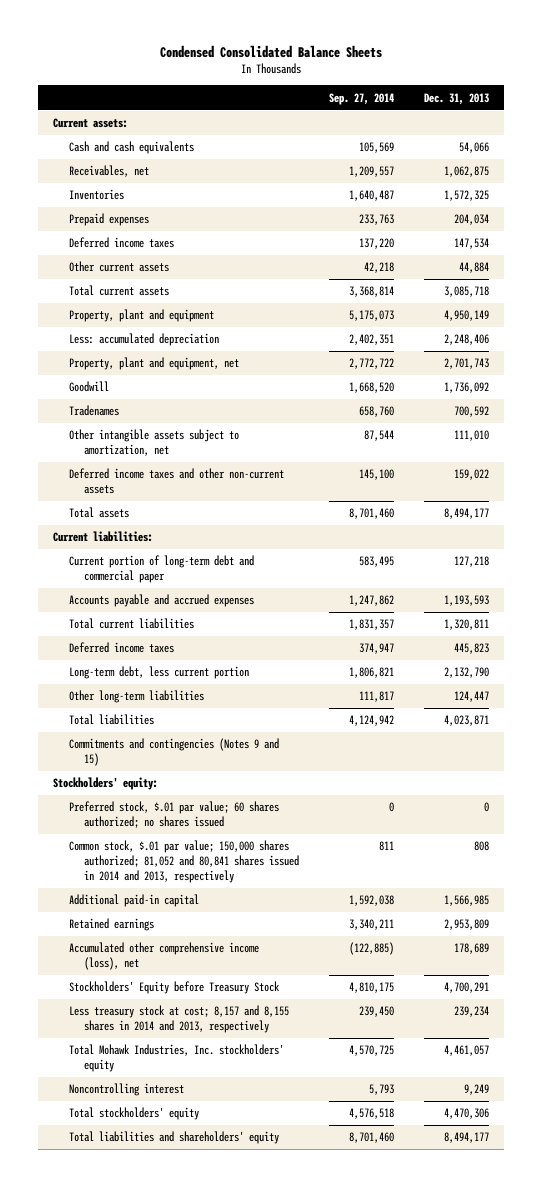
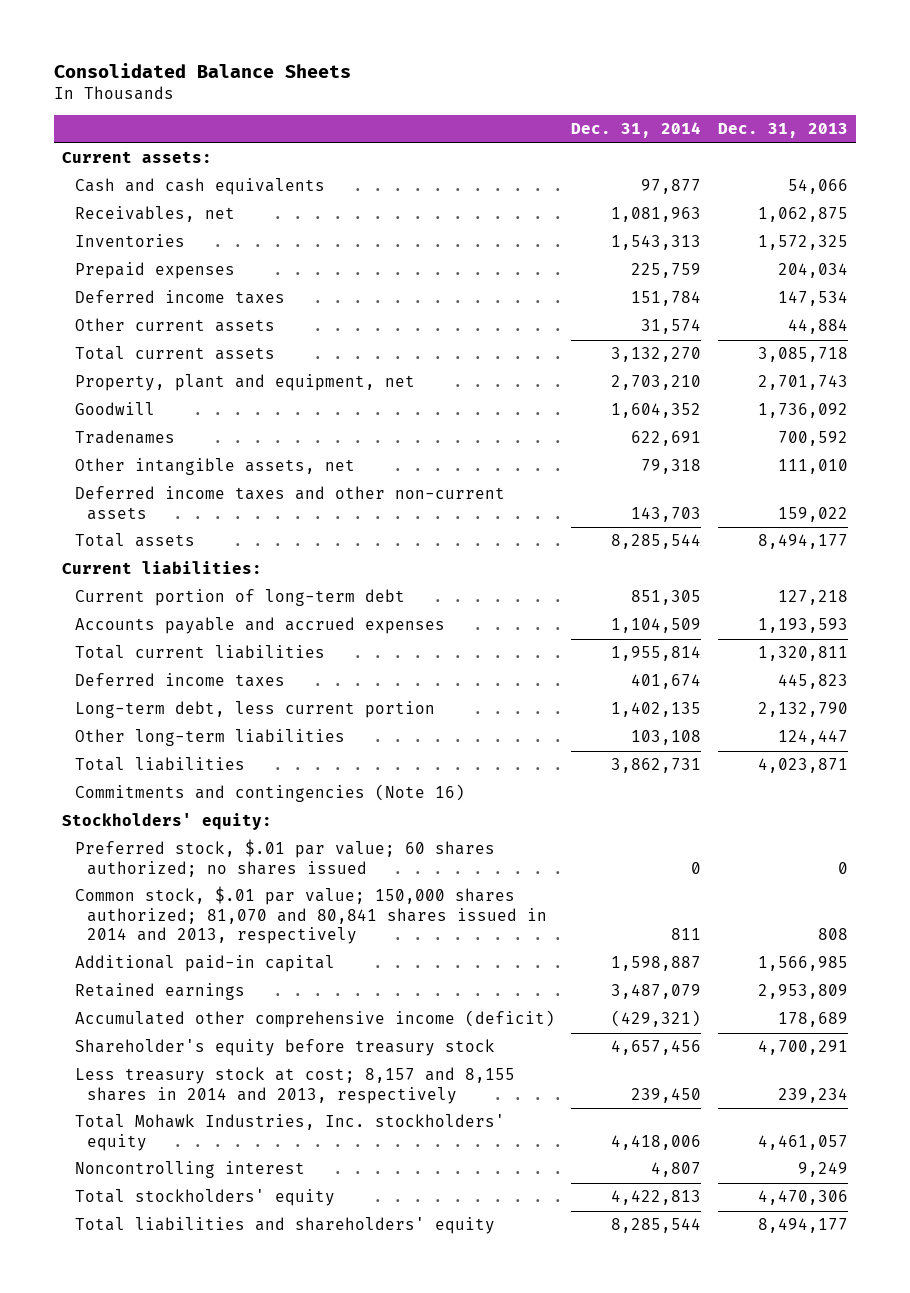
[159,44,382,58] Condensed Consolidated Balance Sheets -> [54,63,352,79] Consolidated Balance Sheets
[329,92,395,105] Sep. 27, 2014 -> none
none -> [571,122,702,139] Dec. 31, 2014
[68,309,214,323] Property, plant and equipment -> none
[68,333,219,347] Less: accumulated depreciation -> none
[68,429,239,457] Other intangible assets subject to amortization, net -> [74,458,355,476] Other intangible assets, net
[68,555,254,584] Current portion of long-term debt and commercial paper -> [74,589,405,607] Current portion of long-term debt
[68,738,279,767] Commitments and contingencies (Notes 9 and 15) -> [74,784,465,803] Commitments and contingencies (Note 16)
[68,840,300,884] Common stock, $.01 par value; 150,000 shares authorized; 81,052 and 80,841 shares issued in 2014 and 2013, respectively -> [74,886,548,945] Common stock, $.01 par value; 150,000 shares authorized; 81,070 and 80,841 shares issued in 2014 and 2013, respectively
[68,942,259,971] Accumulated other comprehensive income (loss), net -> [74,1010,555,1029] Accumulated other comprehensive income (deficit)
[68,981,280,995] Stockholders' Equity before Treasury Stock -> [74,1039,495,1057] Shareholder's equity before treasury stock

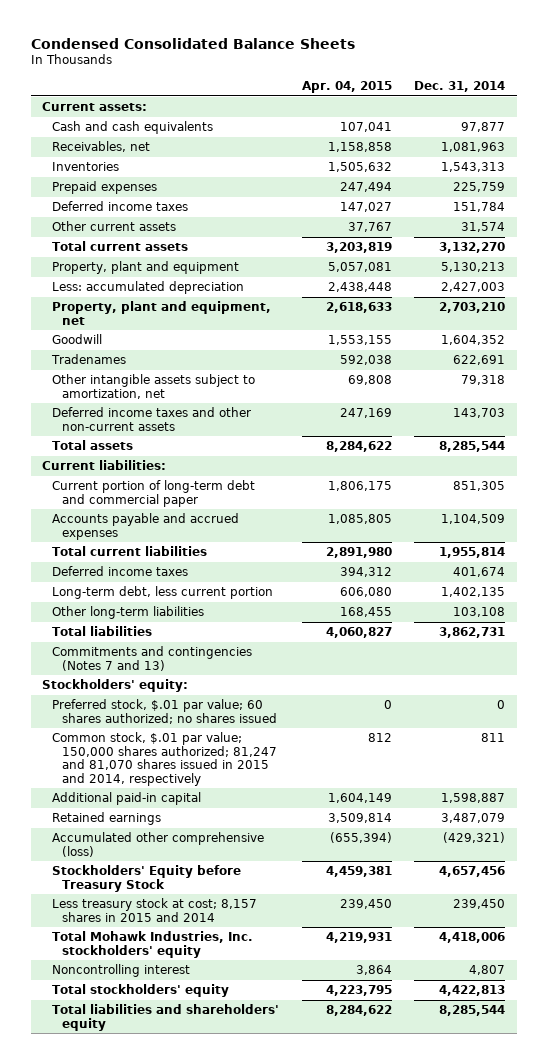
[54,63,352,79] Consolidated Balance Sheets -> [30,37,355,49] Condensed Consolidated Balance Sheets
[717,123,848,139] Dec. 31, 2013 -> none
none -> [301,81,392,94] Apr. 04, 2015
none -> [52,261,240,275] Property, plant and equipment
none -> [52,281,245,295] Less: accumulated depreciation
[74,458,355,476] Other intangible assets, net -> [52,374,256,399] Other intangible assets subject to amortization, net
[74,589,405,607] Current portion of long-term debt -> [52,480,256,507] Current portion of long-term debt and commercial paper
[74,784,465,803] Commitments and contingencies (Note 16) -> [52,646,253,671] Commitments and contingencies (Notes 7 and 13)
[74,886,548,945] Common stock, $.01 par value; 150,000 shares authorized; 81,070 and 80,841 shares issued in 2014 and 2013, respectively -> [52,732,278,786] Common stock, $.01 par value; 150,000 shares authorized; 81,247 and 81,070 shares issued in 2015 and 2014, respectively
[74,1010,555,1029] Accumulated other comprehensive income (deficit) -> [52,832,265,857] Accumulated other comprehensive (loss)
[74,1039,495,1057] Shareholder's equity before treasury stock -> [52,865,242,892] Stockholders' Equity before Treasury Stock
[74,1067,515,1104] Less treasury stock at cost; 8,157 and 8,155 shares in 2014 and 2013, respectively -> [52,898,258,922] Less treasury stock at cost; 8,157 shares in 2015 and 2014

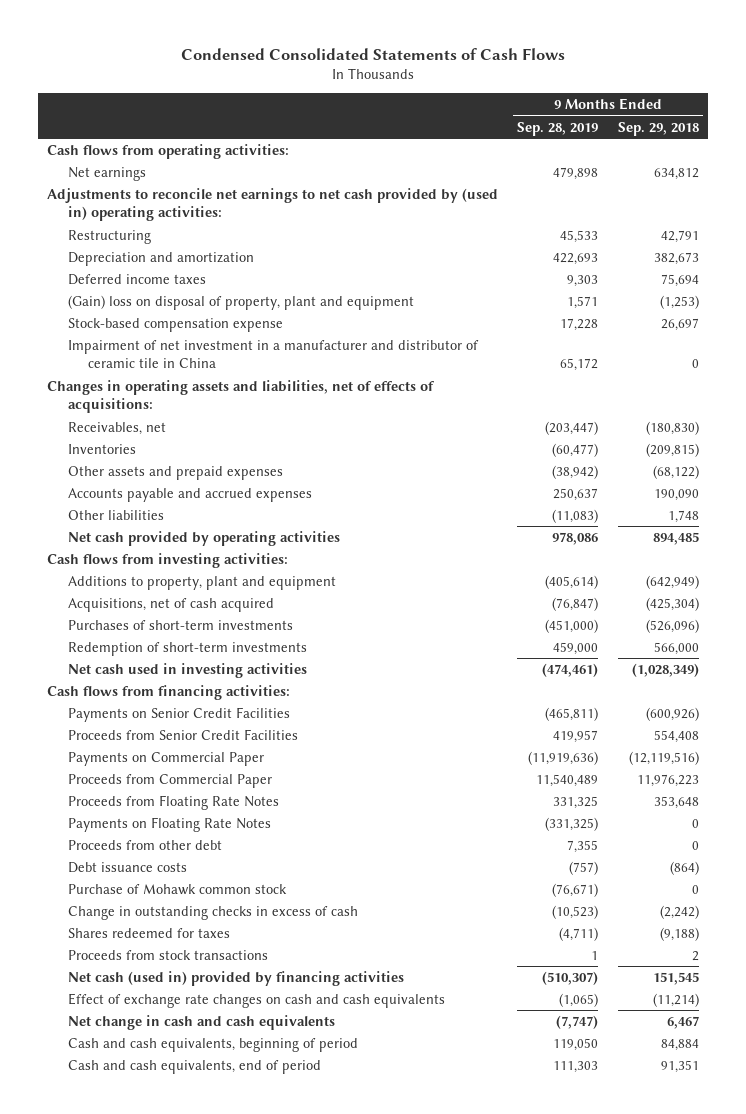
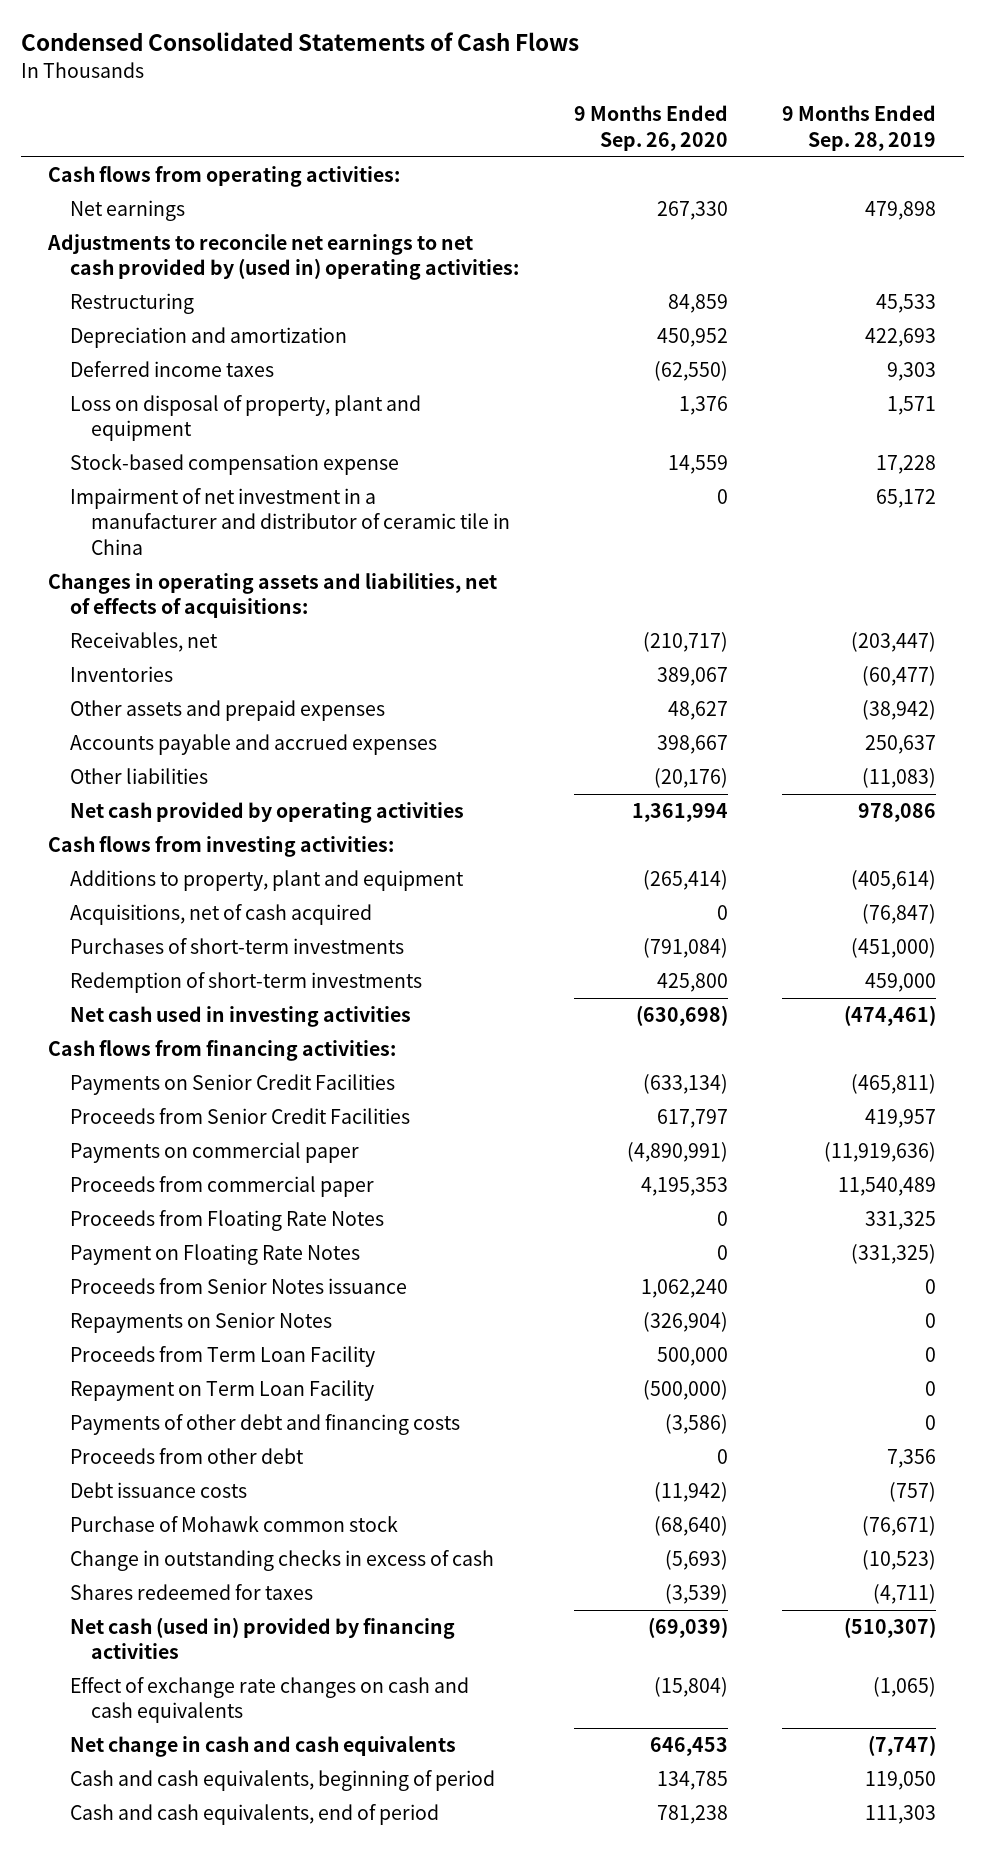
[617,121,699,136] Sep. 29, 2018 -> none
none -> [573,105,728,151] 9 Months Ended Sep. 26, 2020
[67,294,414,310] (Gain) loss on disposal of property, plant and equipment -> [69,395,421,442] Loss on disposal of property, plant and equipment
[67,751,264,766] Payments on Commercial Paper -> [69,1142,359,1164] Payments on commercial paper
[67,773,272,788] Proceeds from Commercial Paper -> [69,1176,374,1198] Proceeds from commercial paper
none -> [69,1244,360,1266] Payment on Floating Rate Notes
none -> [69,1278,407,1295] Proceeds from Senior Notes issuance
[67,816,271,832] Payments on Floating Rate Notes -> [69,1312,332,1334] Repayments on Senior Notes
[545,816,599,831] (331,325) -> [925,1313,937,1329] 0
none -> [69,1346,375,1368] Proceeds from Term Loan Facility
none -> [69,1380,374,1402] Repayment on Term Loan Facility
none -> [69,1414,460,1436] Payments of other debt and financing costs
[567,839,599,853] 7,355 -> [887,1449,937,1469] 7,356
[67,949,268,960] Proceeds from stock transactions -> none

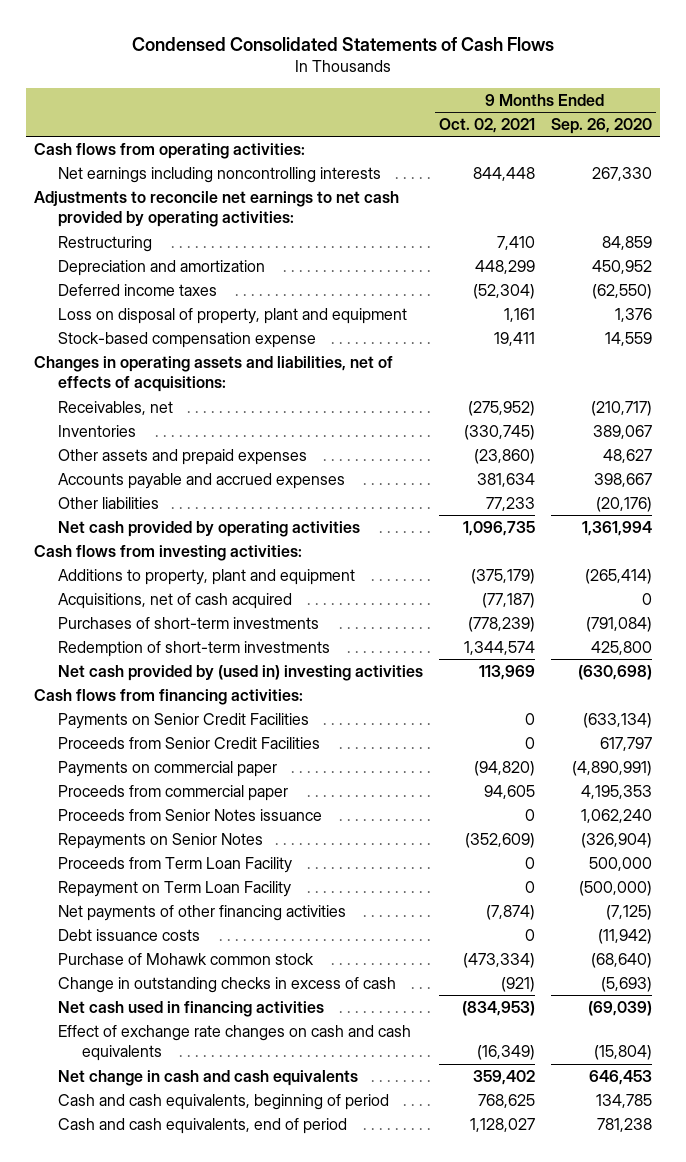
[782,105,937,151] 9 Months Ended Sep. 28, 2019 -> none
none -> [438,118,535,134] Oct. 02, 2021
[69,200,185,222] Net earnings -> [57,166,381,183] Net earnings including noncontrolling interests
[47,234,519,281] Adjustments to reconcile net earnings to net cash provided by (used in) operating activities: -> [34,190,400,228] Adjustments to reconcile net earnings to net cash provided by operating activities:
[69,488,511,555] Impairment of net investment in a manufacturer and distributor of ceramic tile in China -> none
[69,1006,411,1028] Net cash used in investing activities -> [57,664,423,681] Net cash provided by (used in) investing activities
[69,1210,384,1232] Proceeds from Floating Rate Notes -> none
[69,1244,360,1266] Payment on Floating Rate Notes -> none
[69,1414,460,1436] Payments of other debt and financing costs -> none
[69,1448,304,1465] Proceeds from other debt -> none
none -> [57,904,346,921] Net payments of other financing activities
[69,1584,313,1601] Shares redeemed for taxes -> none
[69,1617,455,1660] Net cash (used in) provided by financing activities -> [57,1000,324,1017] Net cash used in financing activities

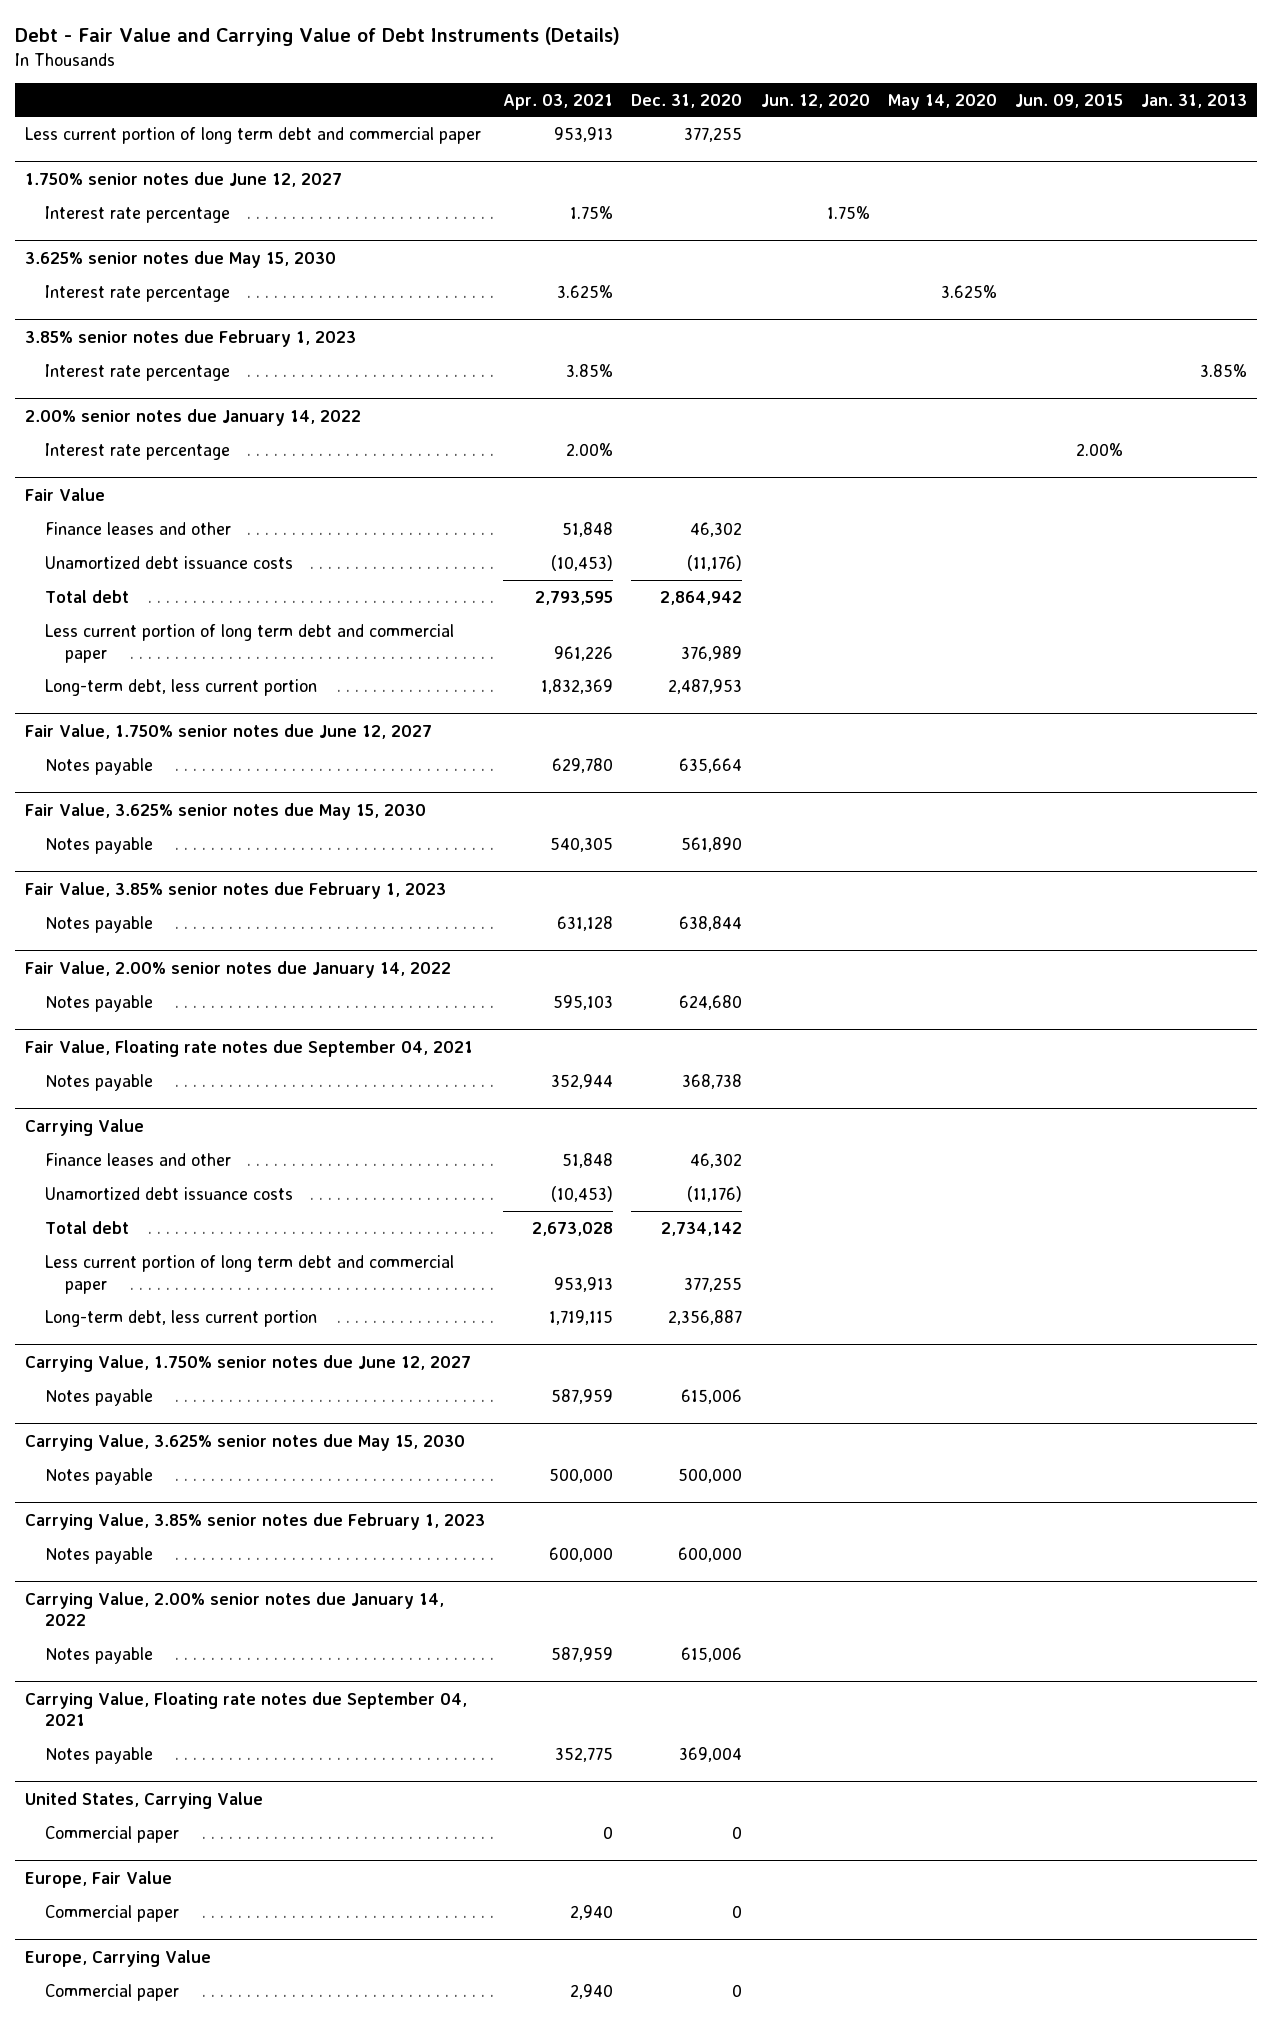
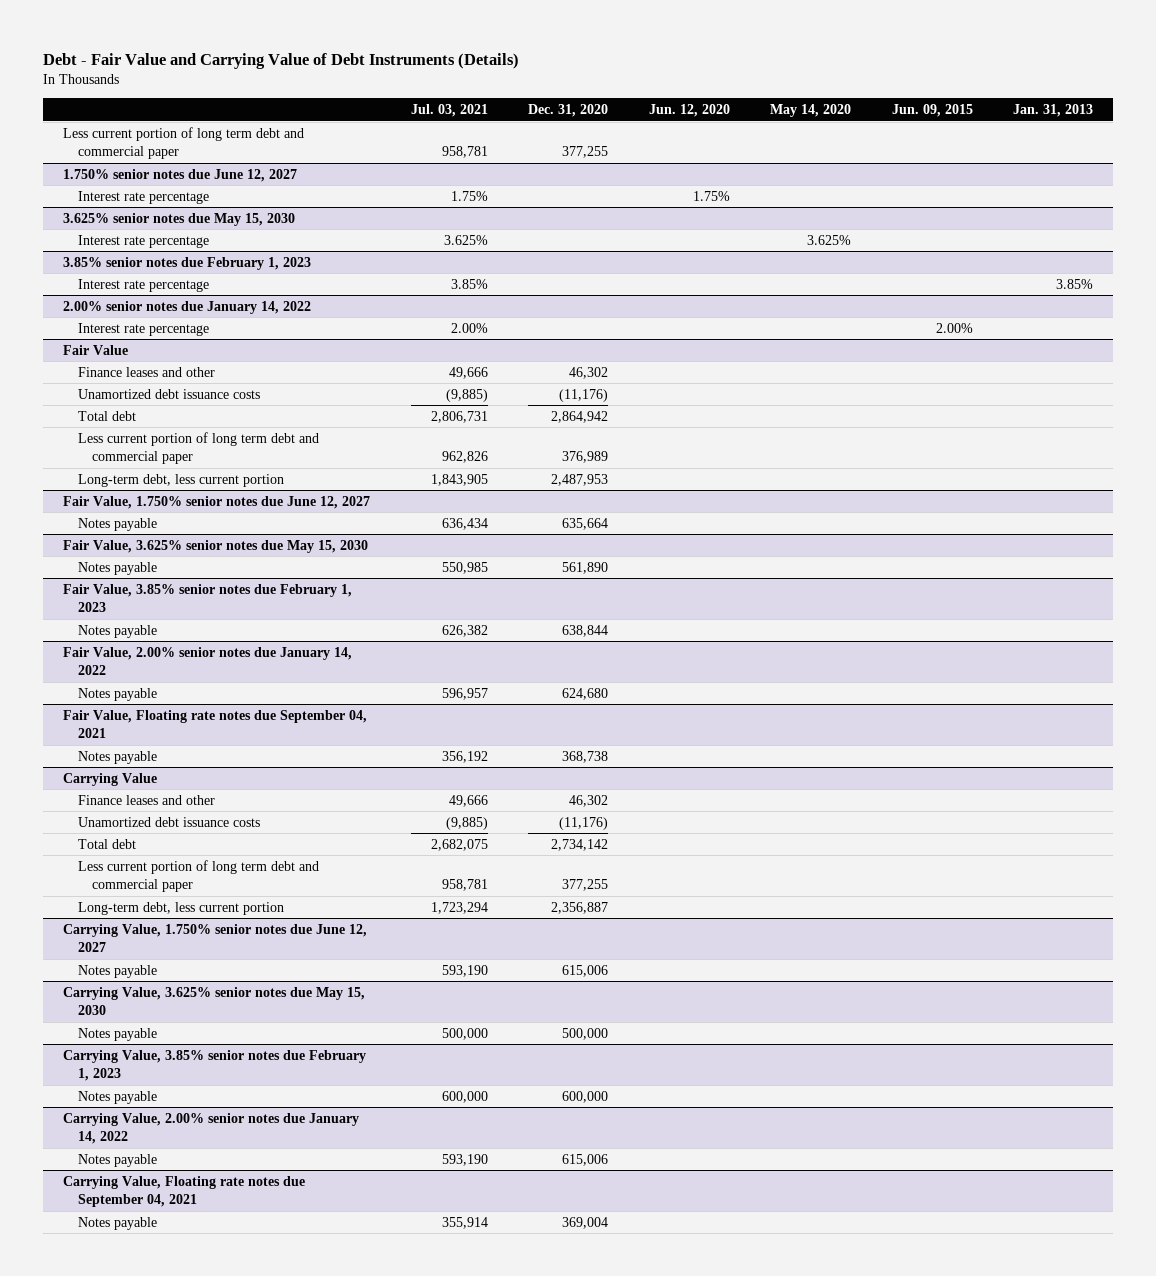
[502,93,613,110] Apr. 03, 2021 -> none
none -> [410,104,488,118] Jul. 03, 2021
[24,1791,263,1809] United States, Carrying Value -> none
[44,1825,179,1843] Commercial paper -> none
[24,1870,172,1888] Europe, Fair Value -> none
[44,1904,179,1922] Commercial paper -> none
[24,1949,211,1967] Europe, Carrying Value -> none
[44,1983,179,2001] Commercial paper -> none

